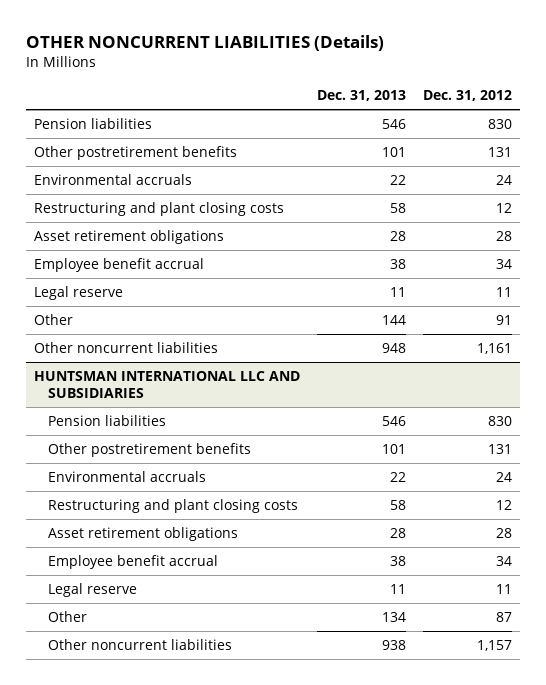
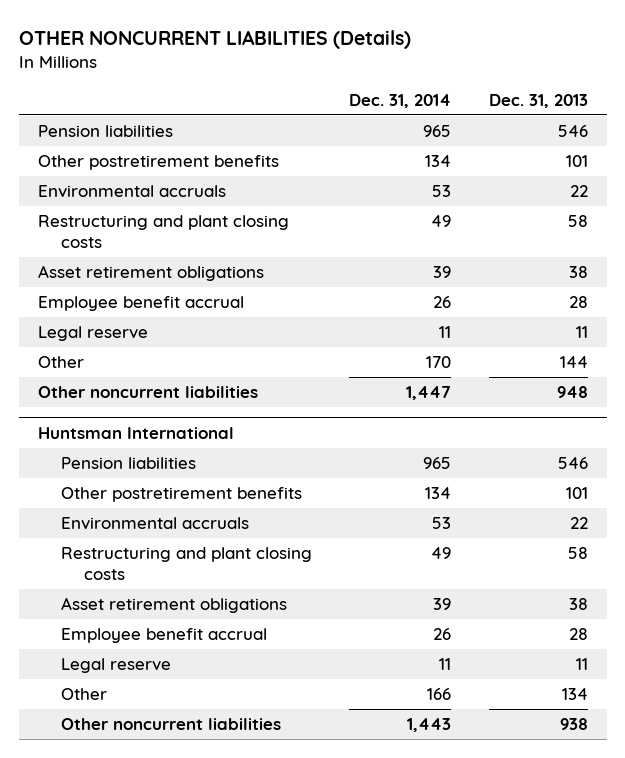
[422,90,512,102] Dec. 31, 2012 -> none
none -> [349,93,452,108] Dec. 31, 2014
[389,231,406,242] 28 -> [568,265,588,278] 38
[389,259,406,270] 38 -> [568,295,588,308] 28
[34,371,301,399] HUNTSMAN INTERNATIONAL LLC AND SUBSIDIARIES -> none
none -> [37,426,234,439] Huntsman International
[389,528,406,539] 28 -> [568,597,588,610] 38
[389,556,406,567] 38 -> [568,627,588,640] 28

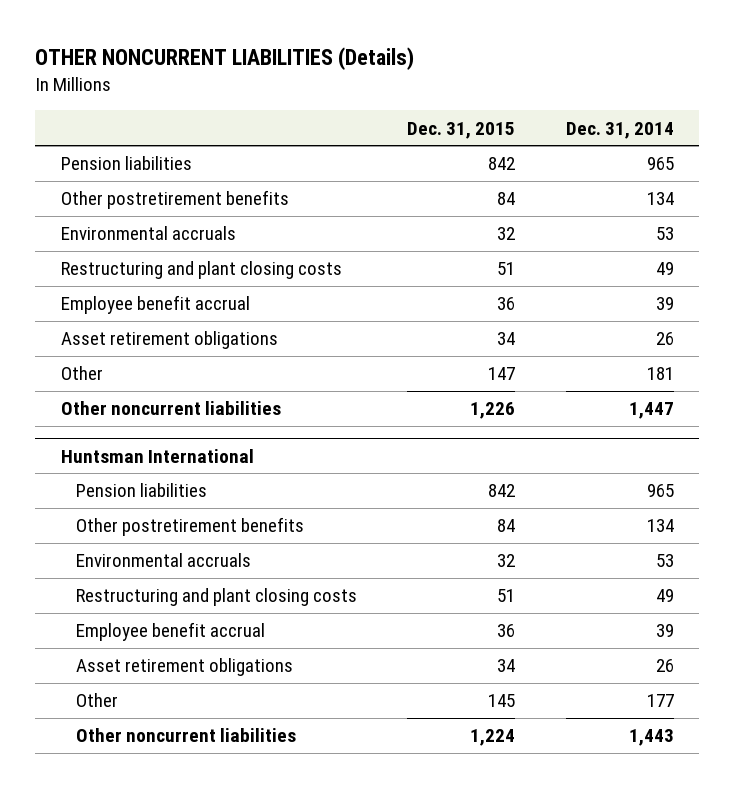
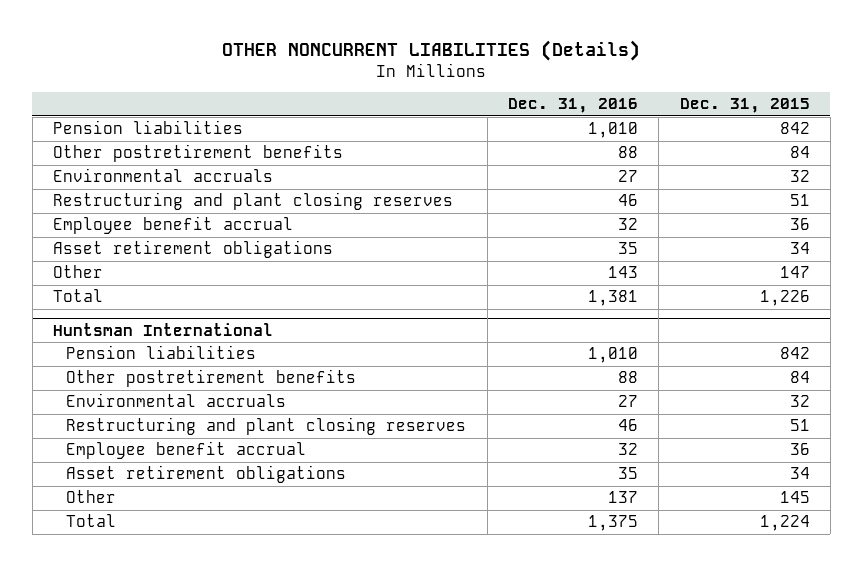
[565,121,674,139] Dec. 31, 2014 -> none
none -> [507,98,638,114] Dec. 31, 2016
[60,261,342,280] Restructuring and plant closing costs -> [52,192,453,211] Restructuring and plant closing reserves
[60,401,281,416] Other noncurrent liabilities -> [52,289,103,303] Total
[75,588,357,607] Restructuring and plant closing costs -> [66,417,467,436] Restructuring and plant closing reserves
[75,728,296,743] Other noncurrent liabilities -> [66,514,117,528] Total

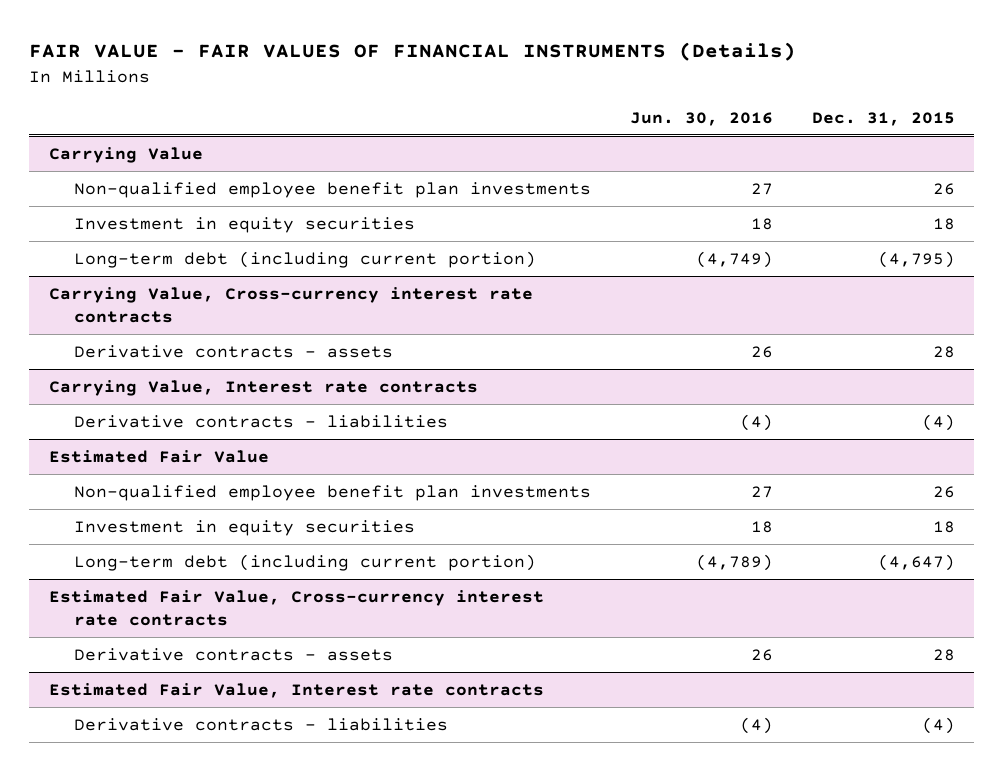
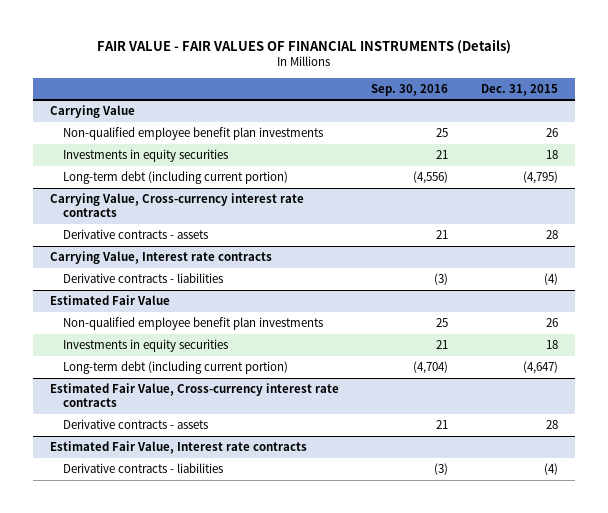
[629,112,773,127] Jun. 30, 2016 -> none
none -> [371,83,449,96] Sep. 30, 2016
[73,216,415,233] Investment in equity securities -> [63,148,229,162] Investments in equity securities
[73,519,415,536] Investment in equity securities -> [63,338,229,352] Investments in equity securities

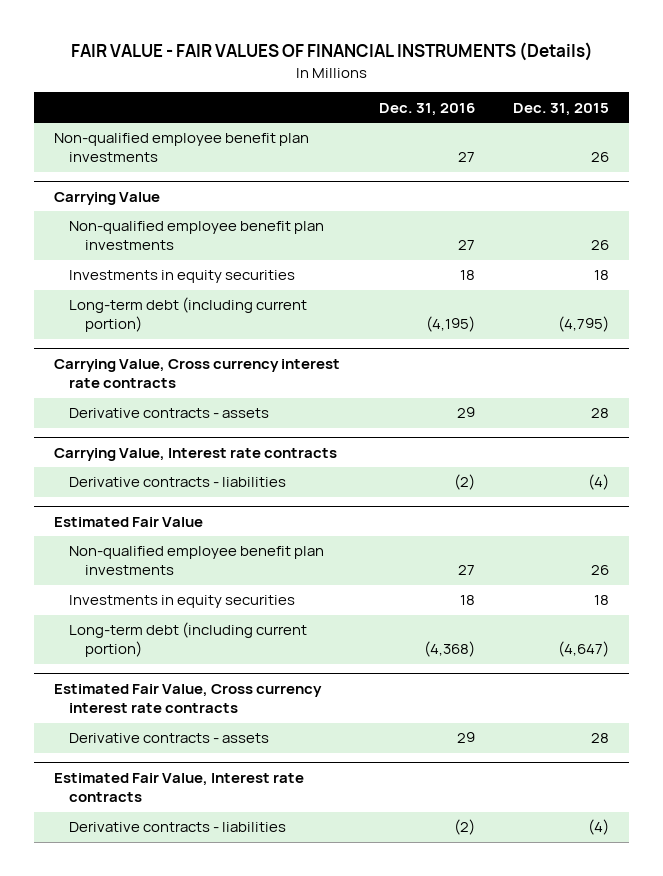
[371,83,449,96] Sep. 30, 2016 -> none
none -> [378,102,475,116] Dec. 31, 2016
none -> [53,133,309,163] Non-qualified employee benefit plan investments
[49,192,304,217] Carrying Value, Cross-currency interest rate contracts -> [53,358,340,389] Carrying Value, Cross currency interest rate contracts
[49,382,339,407] Estimated Fair Value, Cross-currency interest rate contracts -> [53,683,322,714] Estimated Fair Value, Cross currency interest rate contracts

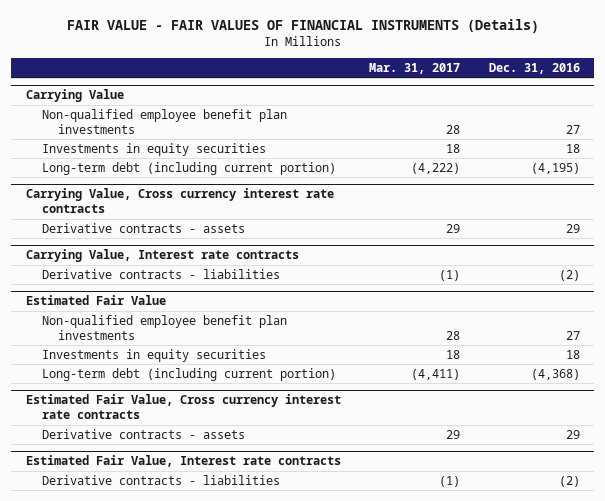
[513,102,610,116] Dec. 31, 2015 -> none
none -> [369,62,461,74] Mar. 31, 2017
[53,133,309,163] Non-qualified employee benefit plan investments -> none

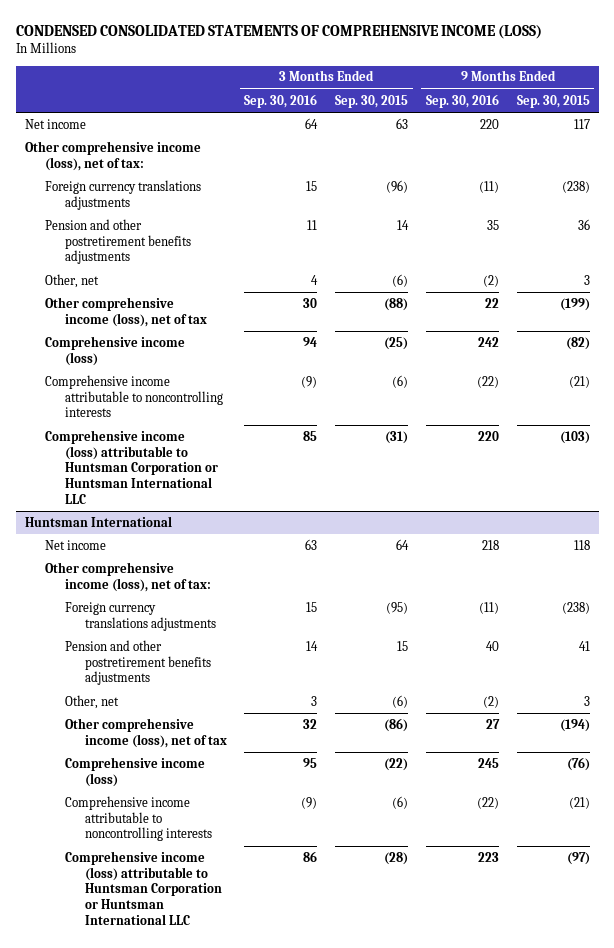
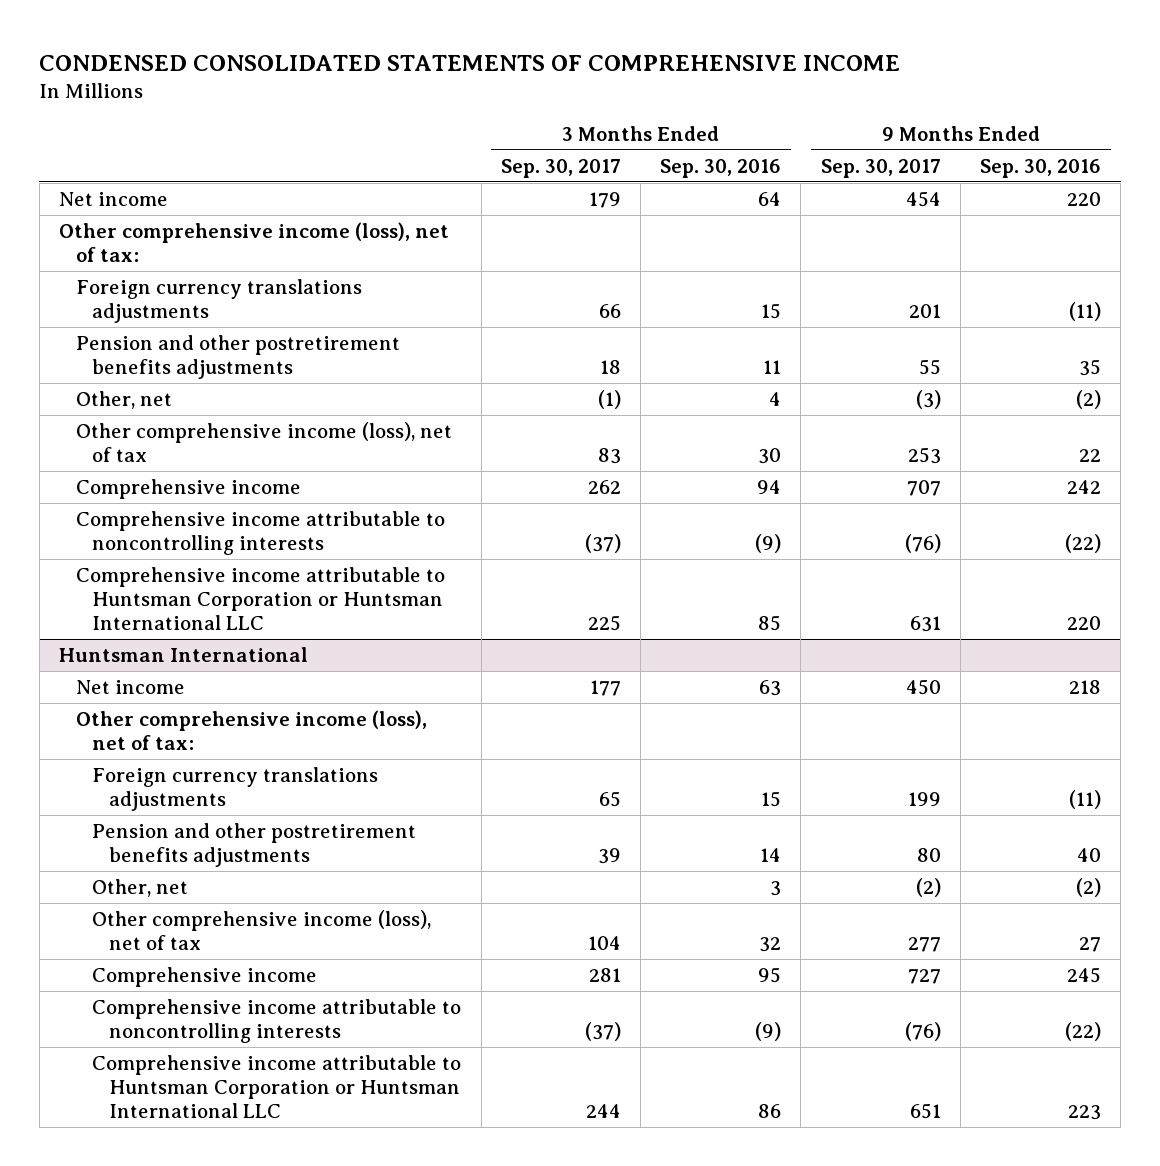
[15,24,542,39] CONDENSED CONSOLIDATED STATEMENTS OF COMPREHENSIVE INCOME (LOSS) -> [39,54,901,71] CONDENSED CONSOLIDATED STATEMENTS OF COMPREHENSIVE INCOME
[335,94,409,108] Sep. 30, 2015 -> none
[516,94,590,108] Sep. 30, 2015 -> none
none -> [500,158,621,178] Sep. 30, 2017
none -> [820,158,941,178] Sep. 30, 2017
[44,335,185,366] Comprehensive income (loss) -> [75,478,301,499] Comprehensive income
[44,429,218,504] Comprehensive income (loss) attributable to Huntsman Corporation or Huntsman International LLC -> [75,566,445,631] Comprehensive income attributable to Huntsman Corporation or Huntsman International LLC
[64,756,205,787] Comprehensive income (loss) -> [92,966,318,987] Comprehensive income
[64,850,222,925] Comprehensive income (loss) attributable to Huntsman Corporation or Huntsman International LLC -> [92,1054,462,1119] Comprehensive income attributable to Huntsman Corporation or Huntsman International LLC

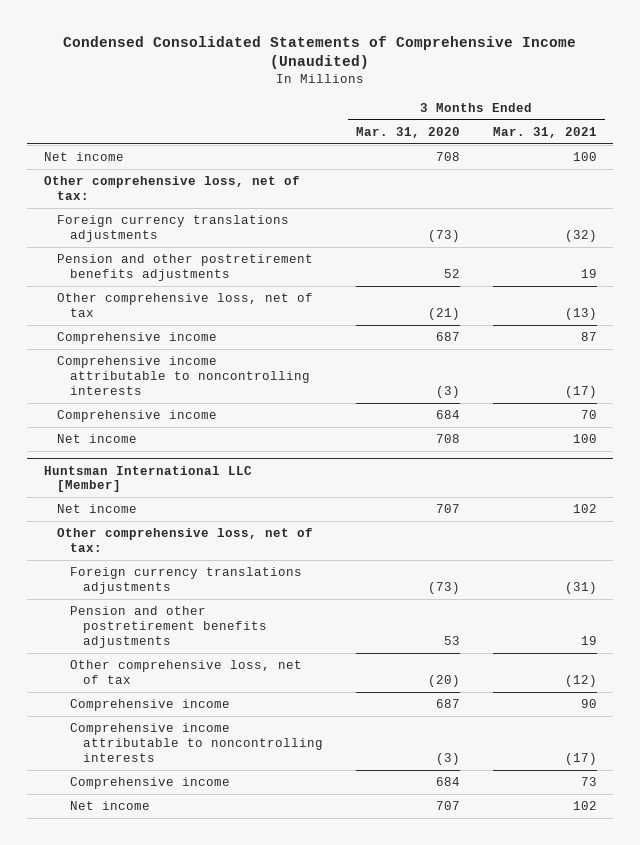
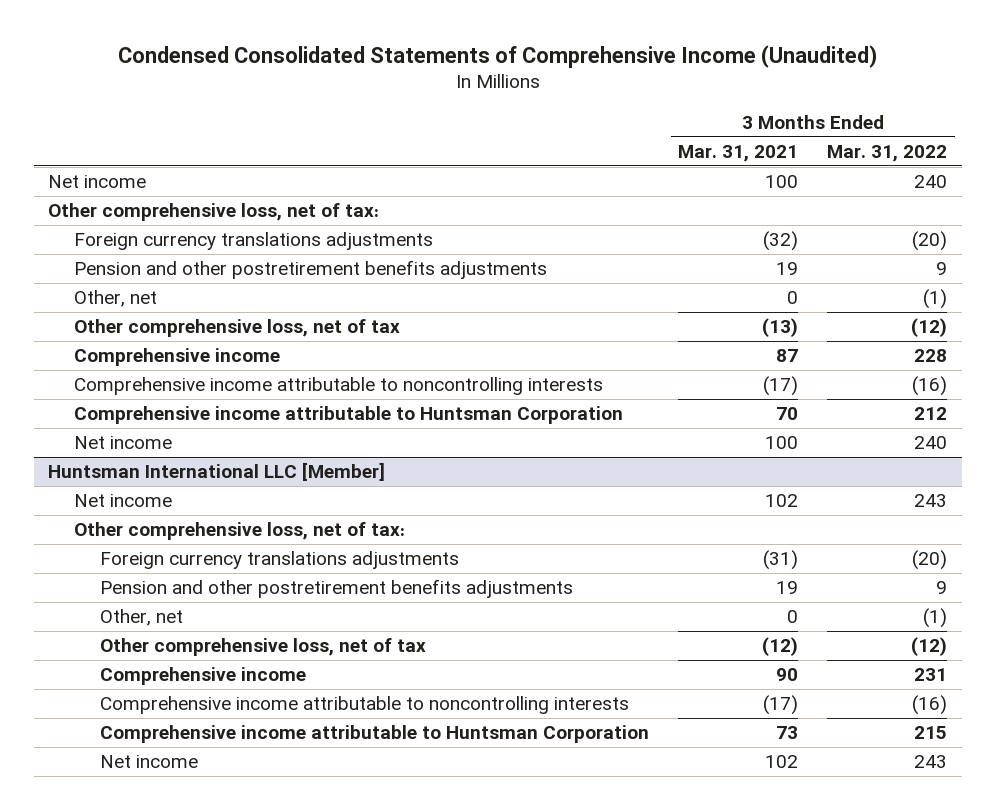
[355,126,460,138] Mar. 31, 2020 -> none
none -> [827,144,948,162] Mar. 31, 2022
none -> [74,290,158,308] Other, net
[56,410,217,423] Comprehensive income -> [74,406,624,425] Comprehensive income attributable to Huntsman Corporation
none -> [100,609,184,627] Other, net
[70,777,231,790] Comprehensive income -> [100,725,650,744] Comprehensive income attributable to Huntsman Corporation

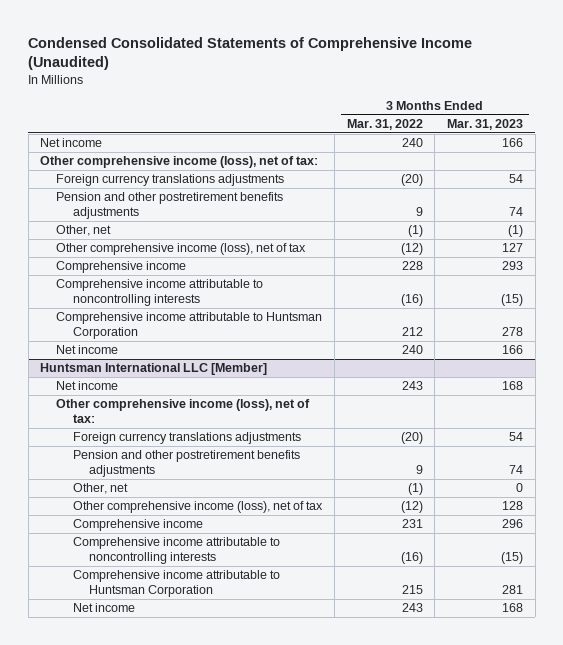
[678,144,799,162] Mar. 31, 2021 -> none
none -> [447,118,524,130] Mar. 31, 2023
[48,203,380,222] Other comprehensive loss, net of tax: -> [40,156,319,169] Other comprehensive income (loss), net of tax:
[74,319,401,338] Other comprehensive loss, net of tax -> [56,243,307,256] Other comprehensive income (loss), net of tax
[74,522,406,541] Other comprehensive loss, net of tax: -> [56,399,311,423] Other comprehensive income (loss), net of tax:
[100,638,427,657] Other comprehensive loss, net of tax -> [72,501,323,514] Other comprehensive income (loss), net of tax

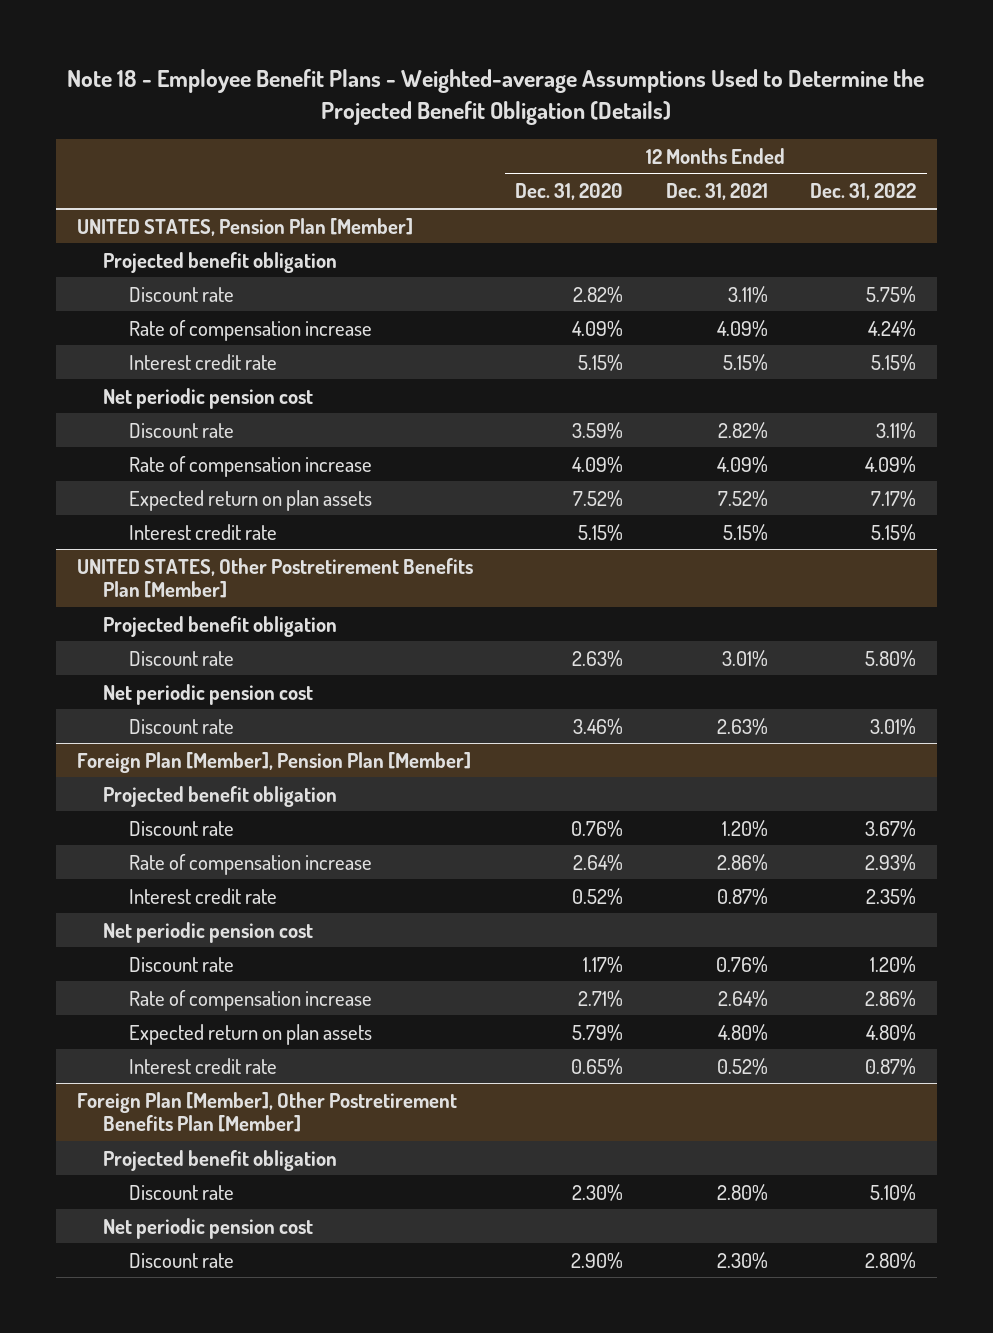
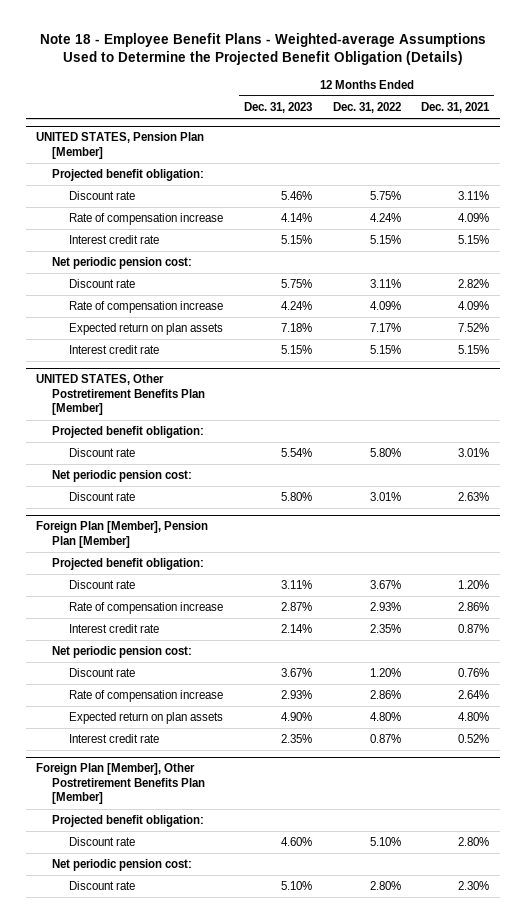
[515,183,624,201] Dec. 31, 2020 -> none
none -> [243,101,312,113] Dec. 31, 2023
[103,251,338,273] Projected benefit obligation -> [52,169,205,182] Projected benefit obligation:
[103,387,314,409] Net periodic pension cost -> [52,257,193,270] Net periodic pension cost:
[103,615,338,637] Projected benefit obligation -> [52,426,205,439] Projected benefit obligation:
[103,683,314,705] Net periodic pension cost -> [52,470,193,483] Net periodic pension cost:
[103,785,338,807] Projected benefit obligation -> [52,558,205,571] Projected benefit obligation:
[103,921,314,943] Net periodic pension cost -> [52,646,193,659] Net periodic pension cost:
[103,1149,338,1171] Projected benefit obligation -> [52,815,205,828] Projected benefit obligation:
[103,1217,314,1239] Net periodic pension cost -> [52,859,193,872] Net periodic pension cost:

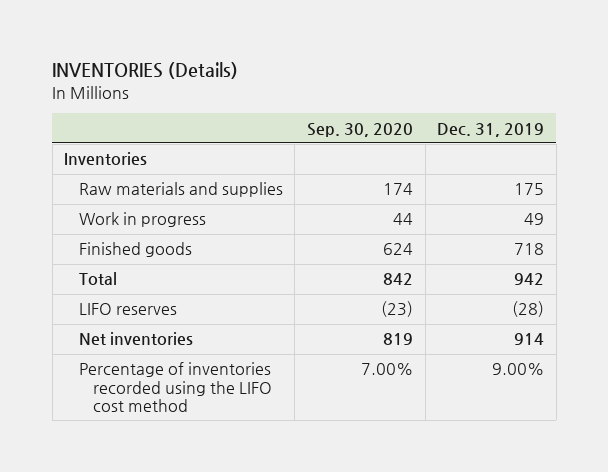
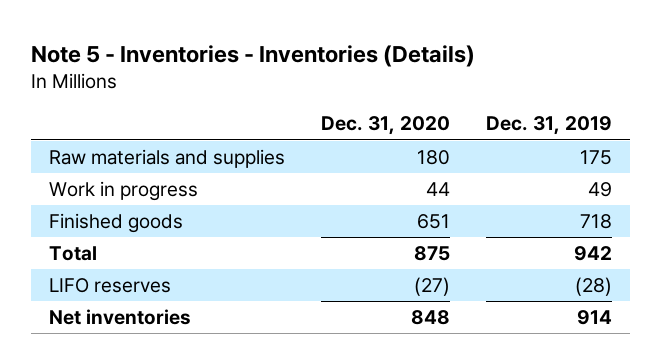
[52,62,239,80] INVENTORIES (Details) -> [31,44,476,67] Note 5 - Inventories - Inventories (Details)
[307,122,414,137] Sep. 30, 2020 -> none
none -> [321,116,451,136] Dec. 31, 2020
[64,152,148,166] Inventories -> none
[78,362,273,413] Percentage of inventories recorded using the LIFO cost method -> none

